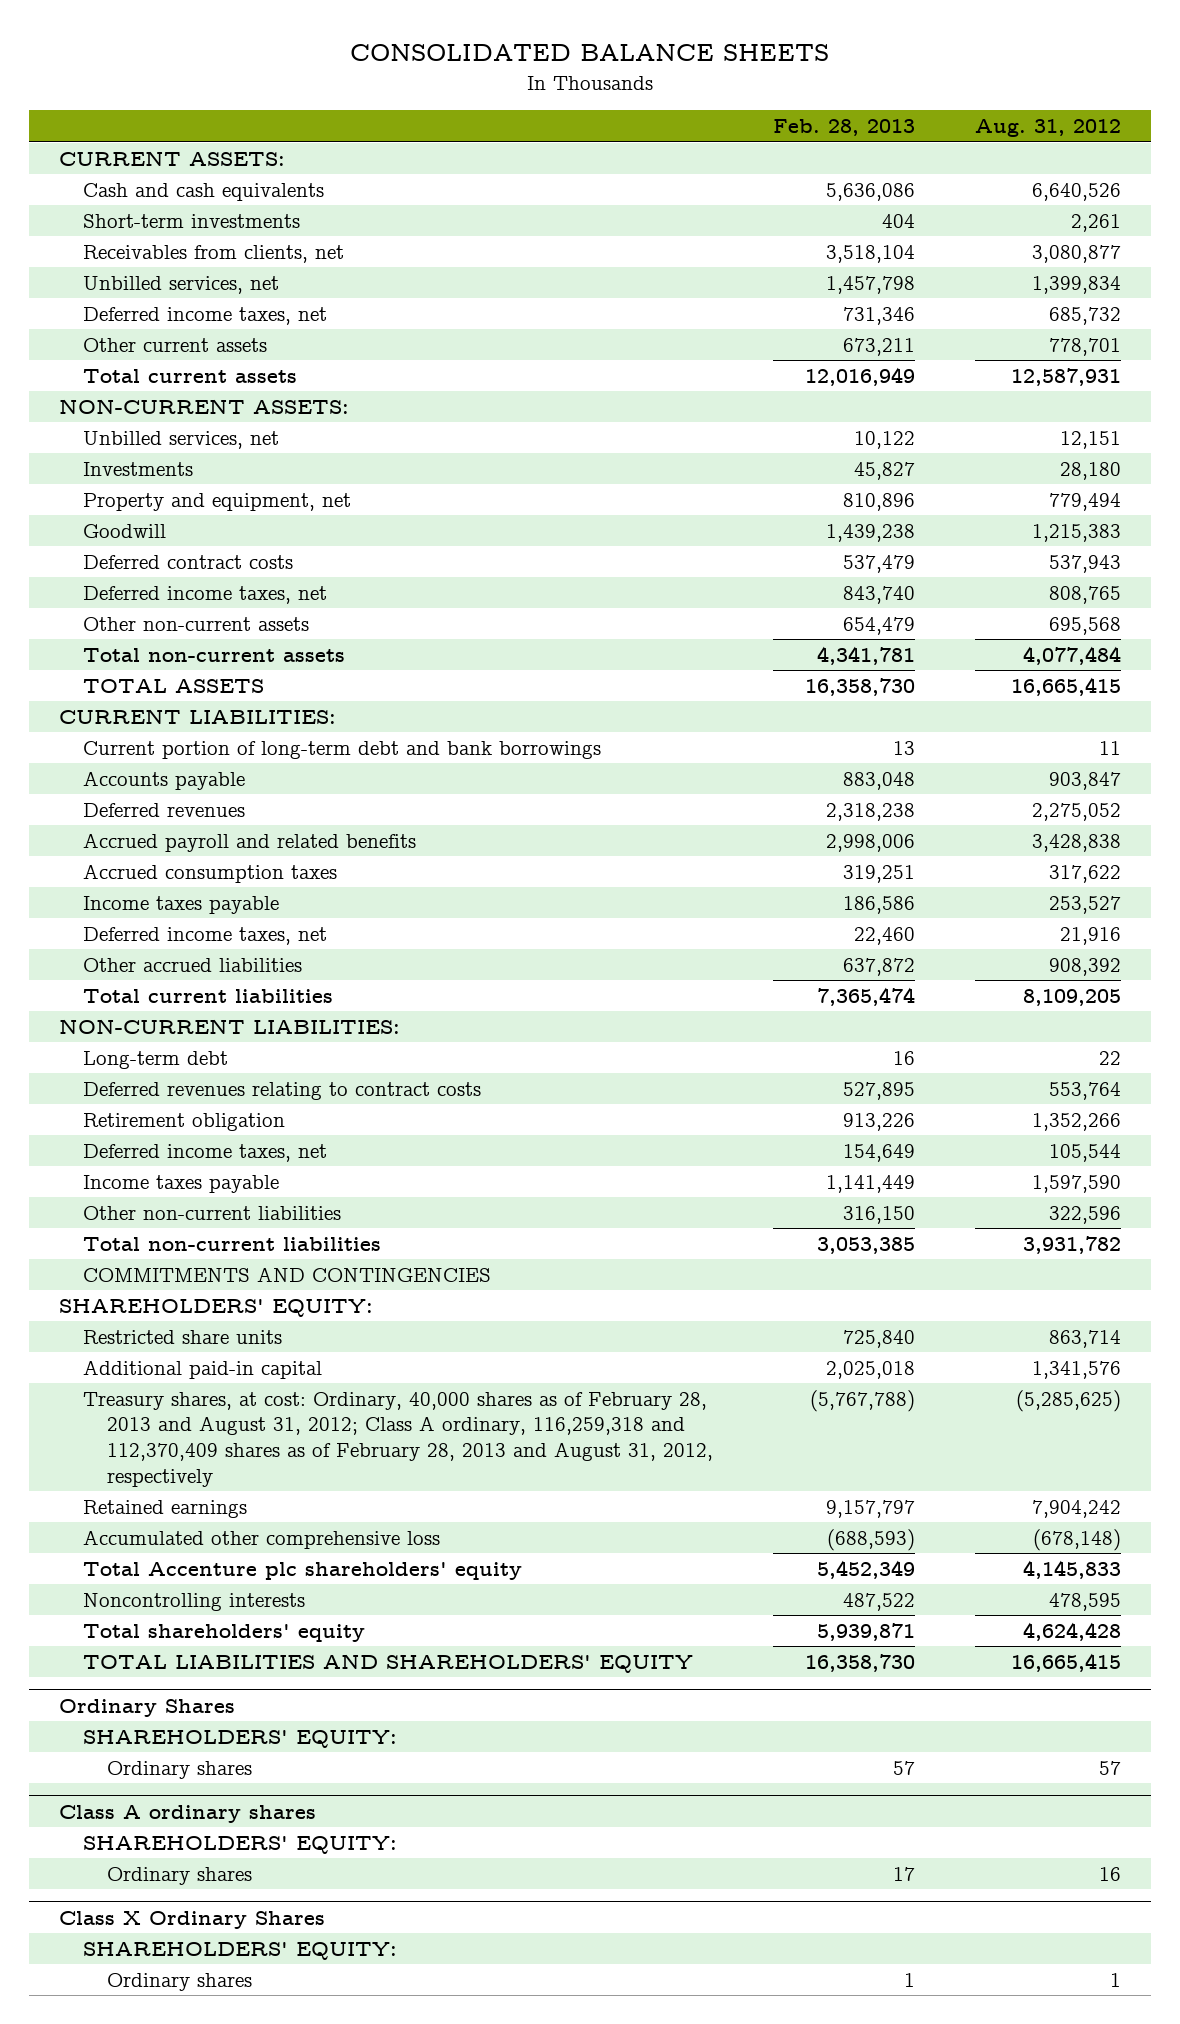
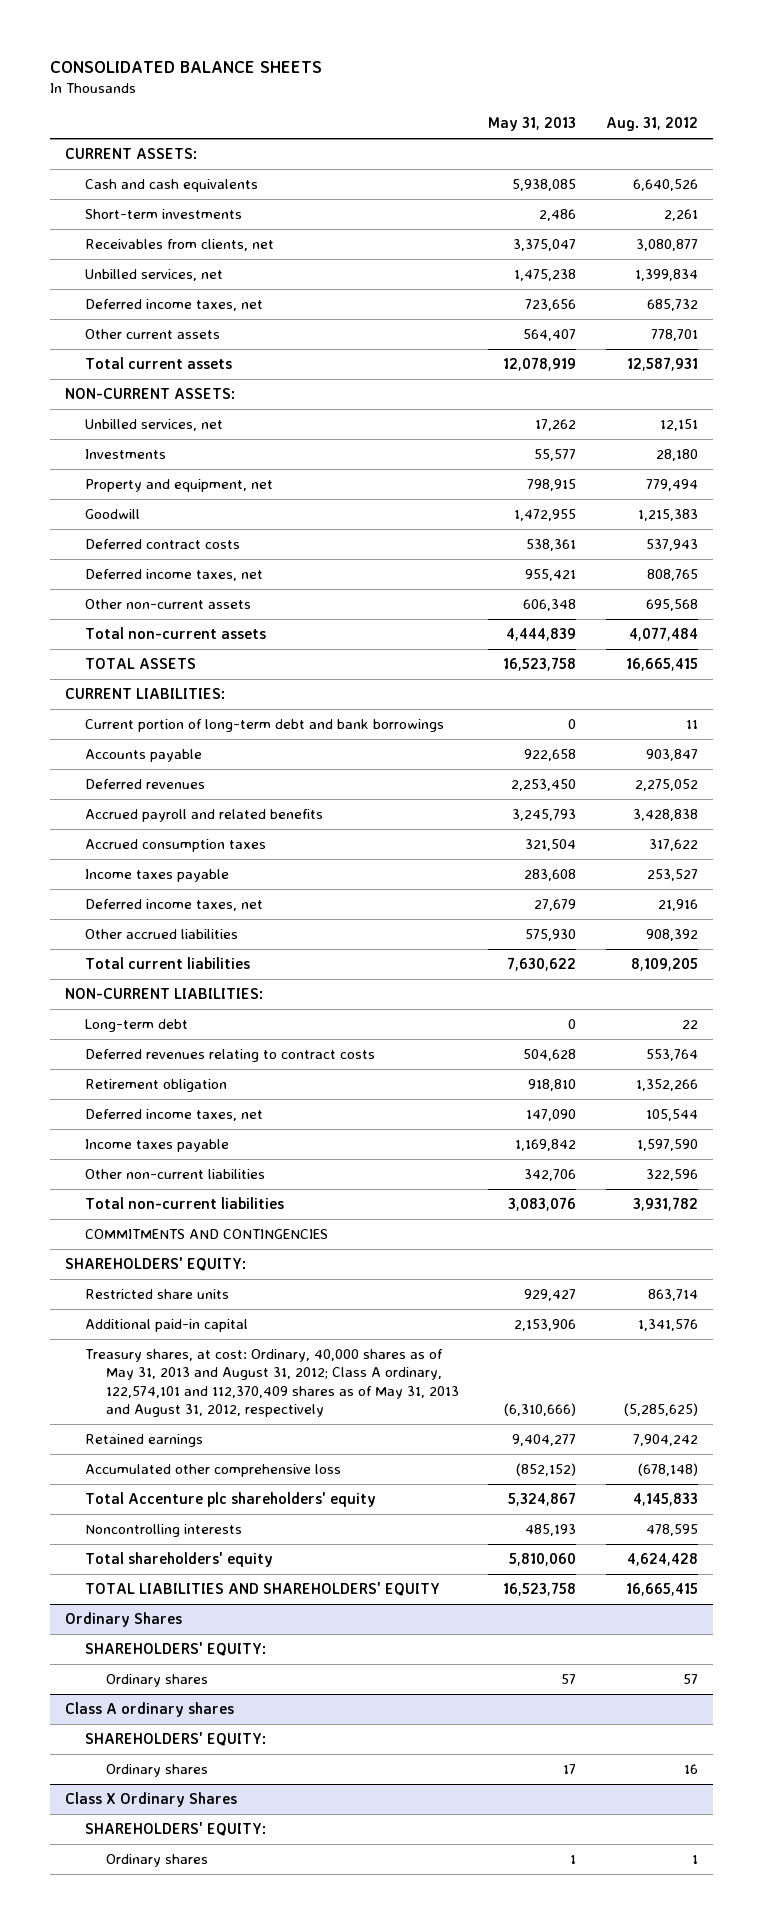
[772,119,915,137] Feb. 28, 2013 -> none
none -> [488,117,577,132] May 31, 2013
[82,1391,713,1487] Treasury shares, at cost: Ordinary, 40,000 shares as of February 28, 2013 and August 31, 2012; Class A ordinary, 116,259,318 and 112,370,409 shares as of February 28, 2013 and August 31, 2012, respectively -> [85,1348,459,1417] Treasury shares, at cost: Ordinary, 40,000 shares as of May 31, 2013 and August 31, 2012; Class A ordinary, 122,574,101 and 112,370,409 shares as of May 31, 2013 and August 31, 2012, respectively

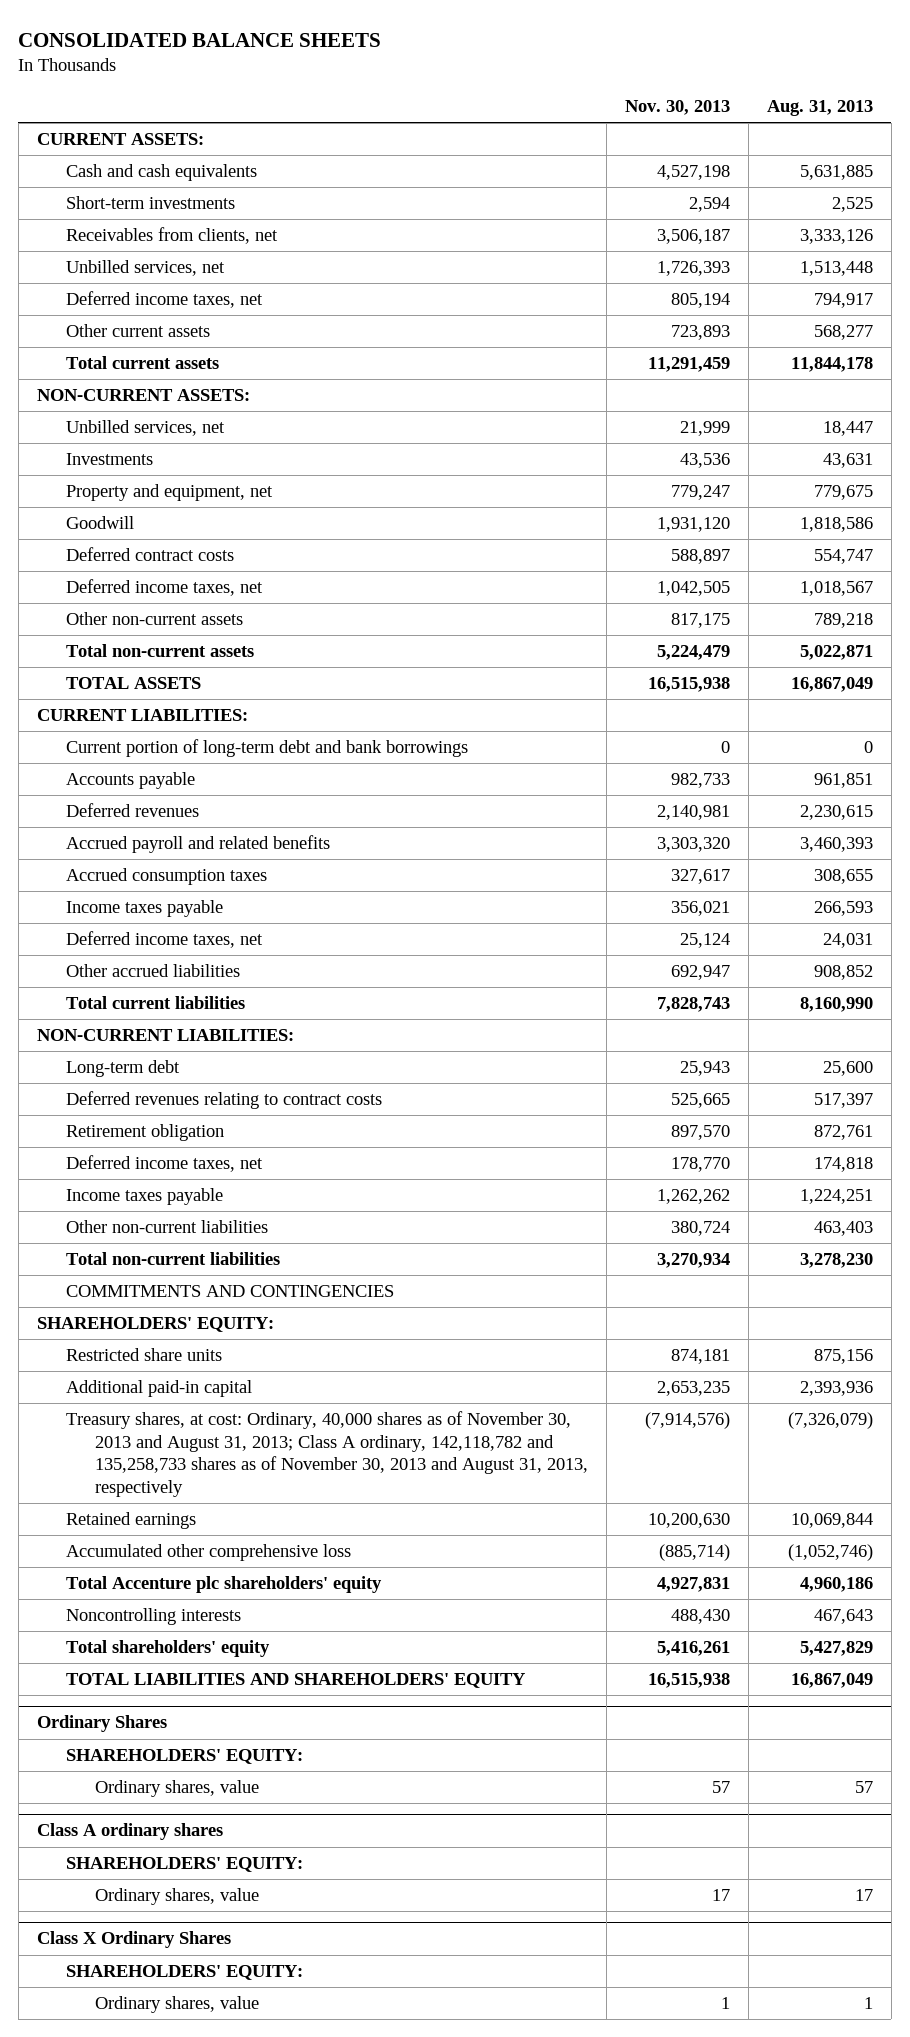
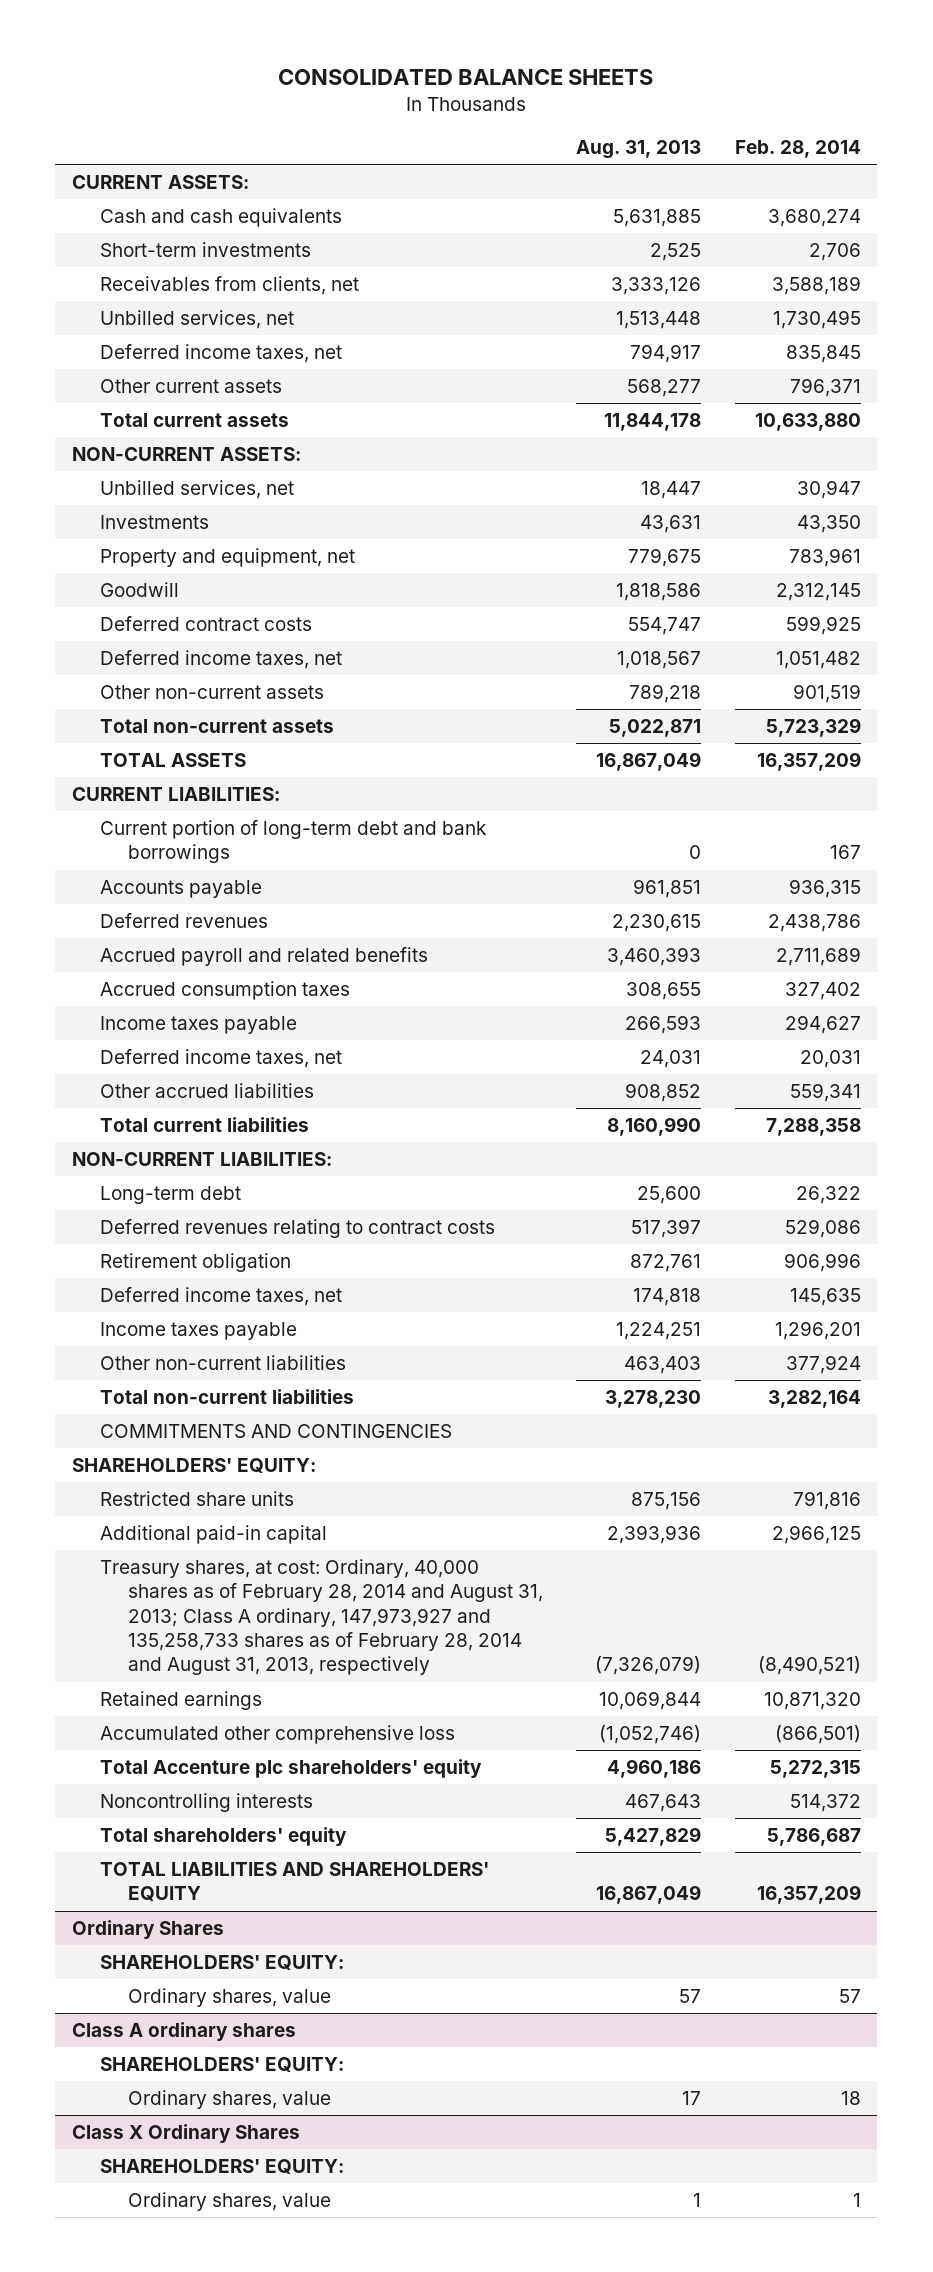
[625,99,731,115] Nov. 30, 2013 -> none
none -> [734,140,861,159] Feb. 28, 2014
[65,1411,589,1497] Treasury shares, at cost: Ordinary, 40,000 shares as of November 30, 2013 and August 31, 2013; Class A ordinary, 142,118,782 and 135,258,733 shares as of November 30, 2013 and August 31, 2013, respectively -> [99,1559,543,1676] Treasury shares, at cost: Ordinary, 40,000 shares as of February 28, 2014 and August 31, 2013; Class A ordinary, 147,973,927 and 135,258,733 shares as of February 28, 2014 and August 31, 2013, respectively

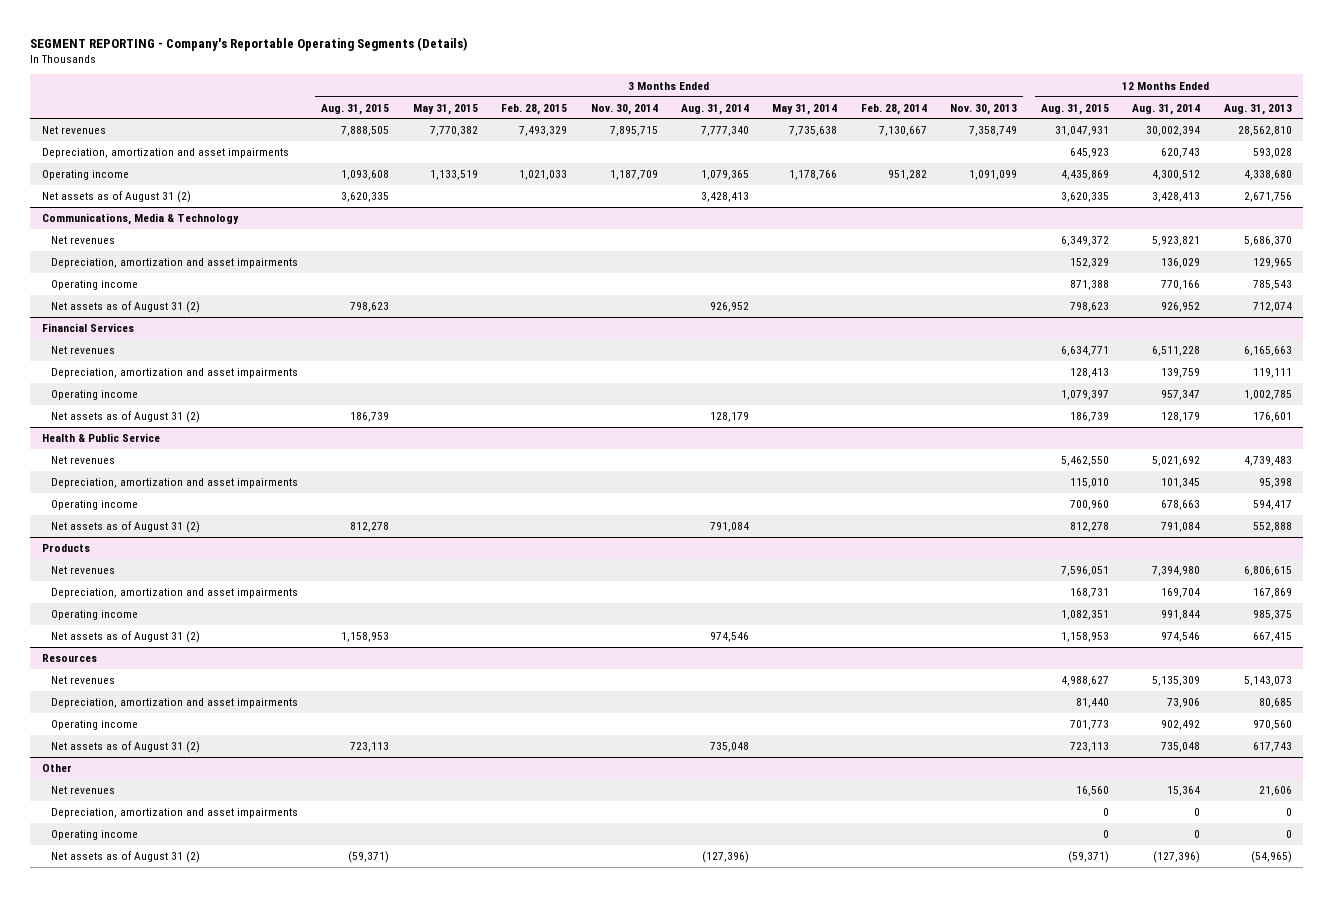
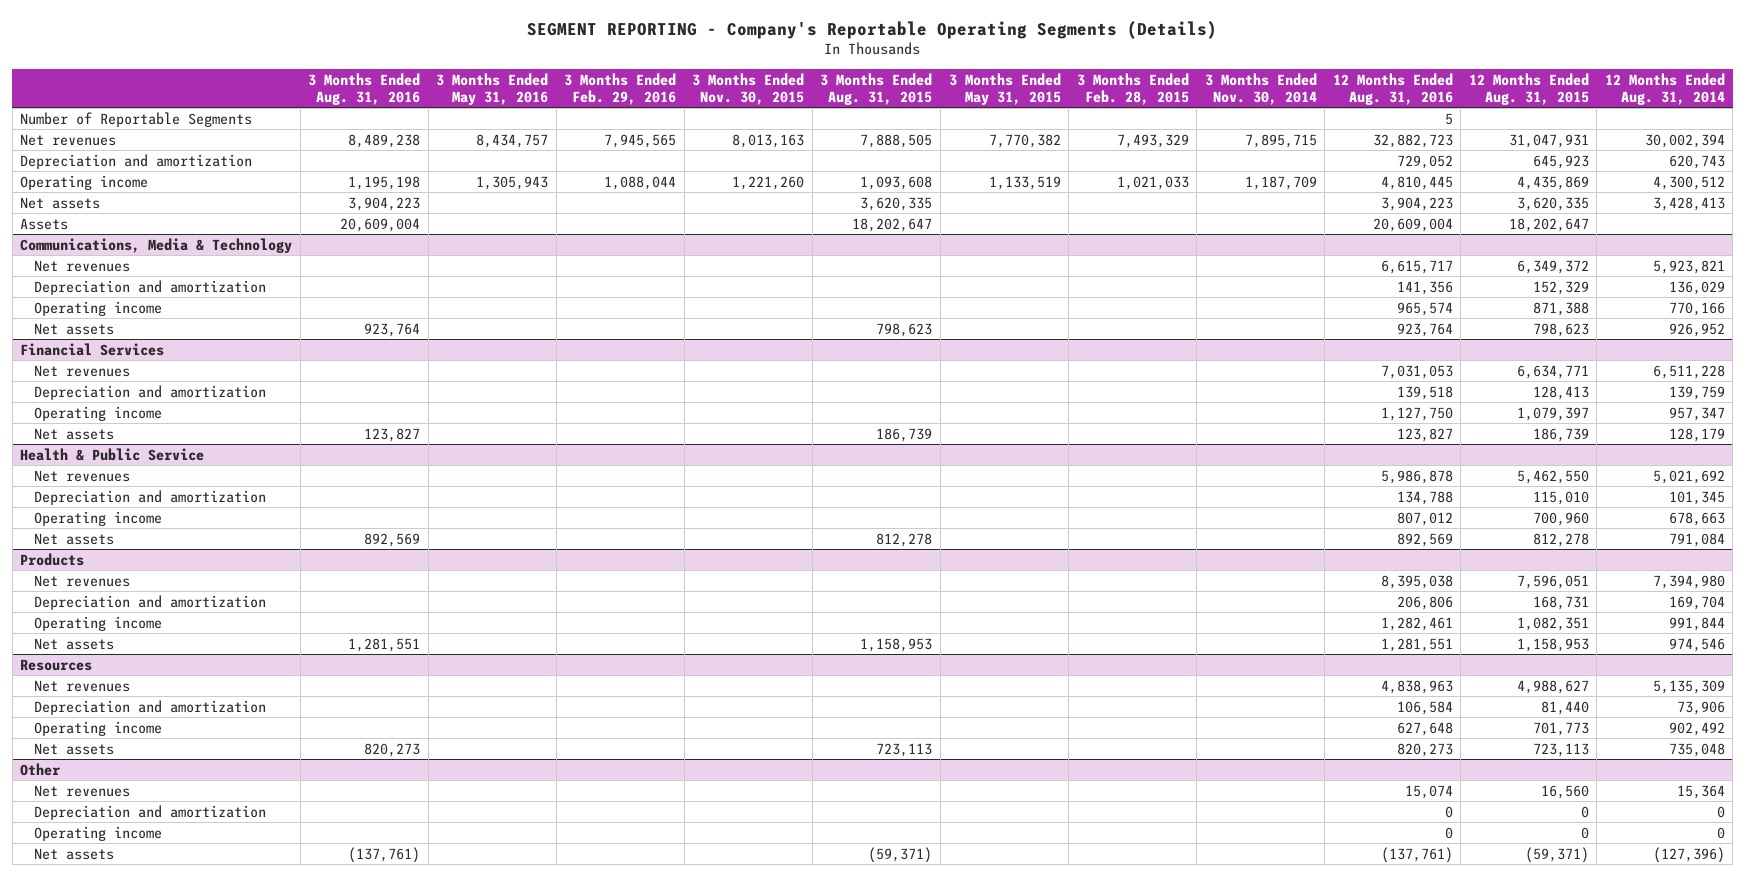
[680,103,749,115] Aug. 31, 2014 -> none
[772,103,838,115] May 31, 2014 -> none
[860,103,927,115] Feb. 28, 2014 -> none
[950,103,1018,115] Nov. 30, 2013 -> none
[1223,103,1292,115] Aug. 31, 2013 -> none
none -> [308,72,421,105] 3 Months Ended Aug. 31, 2016
none -> [436,72,549,105] 3 Months Ended May 31, 2016
none -> [564,72,677,105] 3 Months Ended Feb. 29, 2016
none -> [692,72,805,105] 3 Months Ended Nov. 30, 2015
none -> [1332,72,1453,105] 12 Months Ended Aug. 31, 2016
none -> [20,111,253,127] Number of Reportable Segments
[41,148,289,159] Depreciation, amortization and asset impairments -> [20,153,253,169] Depreciation and amortization
[41,191,191,204] Net assets as of August 31 (2) -> [20,196,101,209] Net assets
none -> [20,217,69,230] Assets
[50,258,298,269] Depreciation, amortization and asset impairments -> [33,279,266,295] Depreciation and amortization
[50,301,200,314] Net assets as of August 31 (2) -> [33,322,114,335] Net assets
[50,368,298,379] Depreciation, amortization and asset impairments -> [33,384,266,400] Depreciation and amortization
[50,411,200,424] Net assets as of August 31 (2) -> [33,427,114,440] Net assets
[50,478,298,489] Depreciation, amortization and asset impairments -> [33,489,266,505] Depreciation and amortization
[50,521,200,534] Net assets as of August 31 (2) -> [33,532,114,545] Net assets
[50,588,298,599] Depreciation, amortization and asset impairments -> [33,594,266,610] Depreciation and amortization
[50,631,200,644] Net assets as of August 31 (2) -> [33,637,114,650] Net assets
[50,698,298,709] Depreciation, amortization and asset impairments -> [33,699,266,715] Depreciation and amortization
[50,741,200,754] Net assets as of August 31 (2) -> [33,742,114,755] Net assets
[50,808,298,819] Depreciation, amortization and asset impairments -> [33,804,266,820] Depreciation and amortization
[50,851,200,864] Net assets as of August 31 (2) -> [33,847,114,860] Net assets

